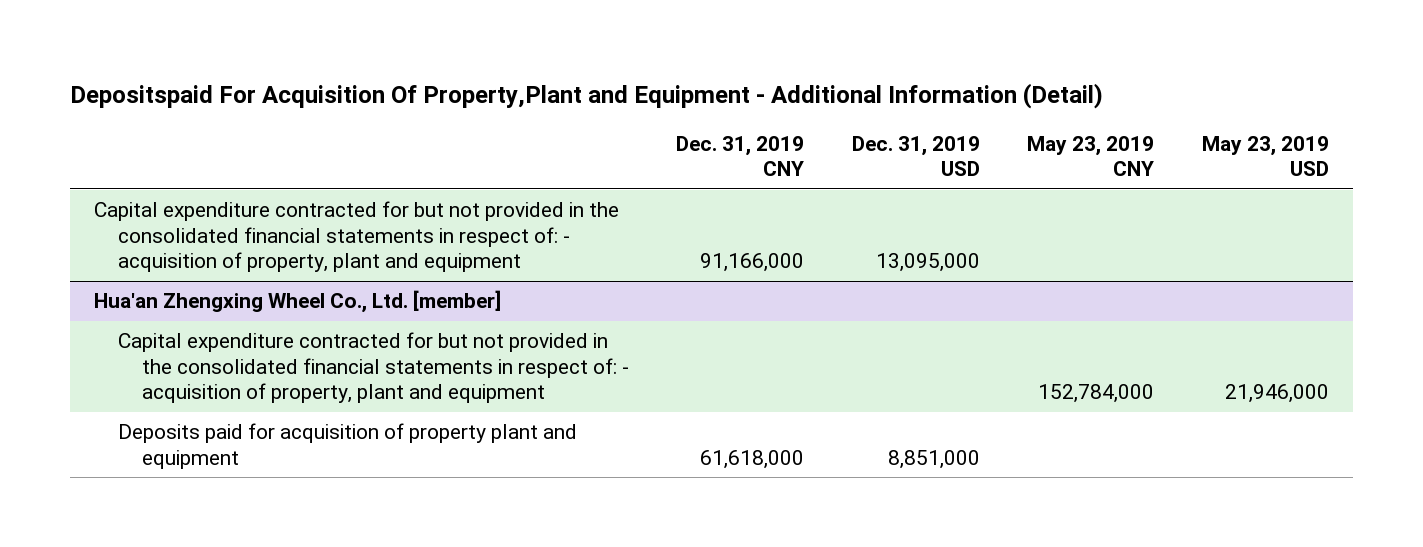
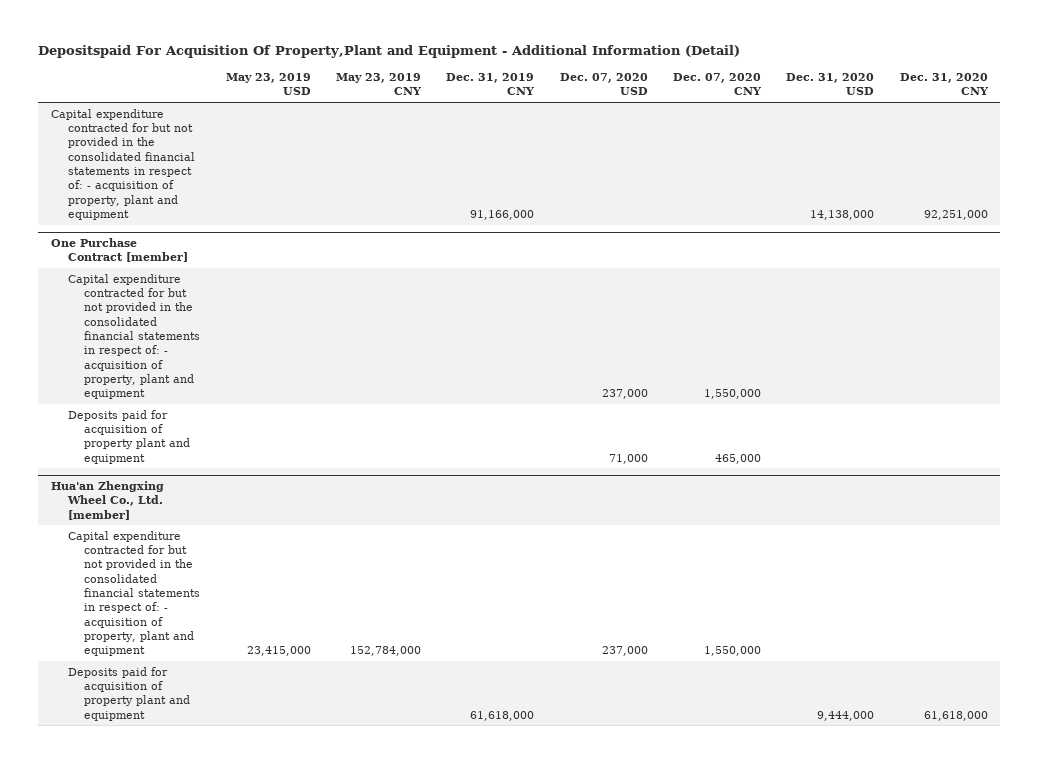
[851,136,980,177] Dec. 31, 2019 USD -> none
none -> [559,73,648,96] Dec. 07, 2020 USD
none -> [672,73,761,96] Dec. 07, 2020 CNY
none -> [786,73,875,96] Dec. 31, 2020 USD
none -> [899,73,988,96] Dec. 31, 2020 CNY
none -> [50,237,188,263] One Purchase Contract [member]
none -> [67,273,201,400] Capital expenditure contracted for but not provided in the consolidated financial statements in respect of: - acquisition of property, plant and equipment
none -> [67,409,191,464] Deposits paid for acquisition of property plant and equipment
[1225,383,1330,403] 21,946,000 -> [246,646,311,657] 23,415,000

